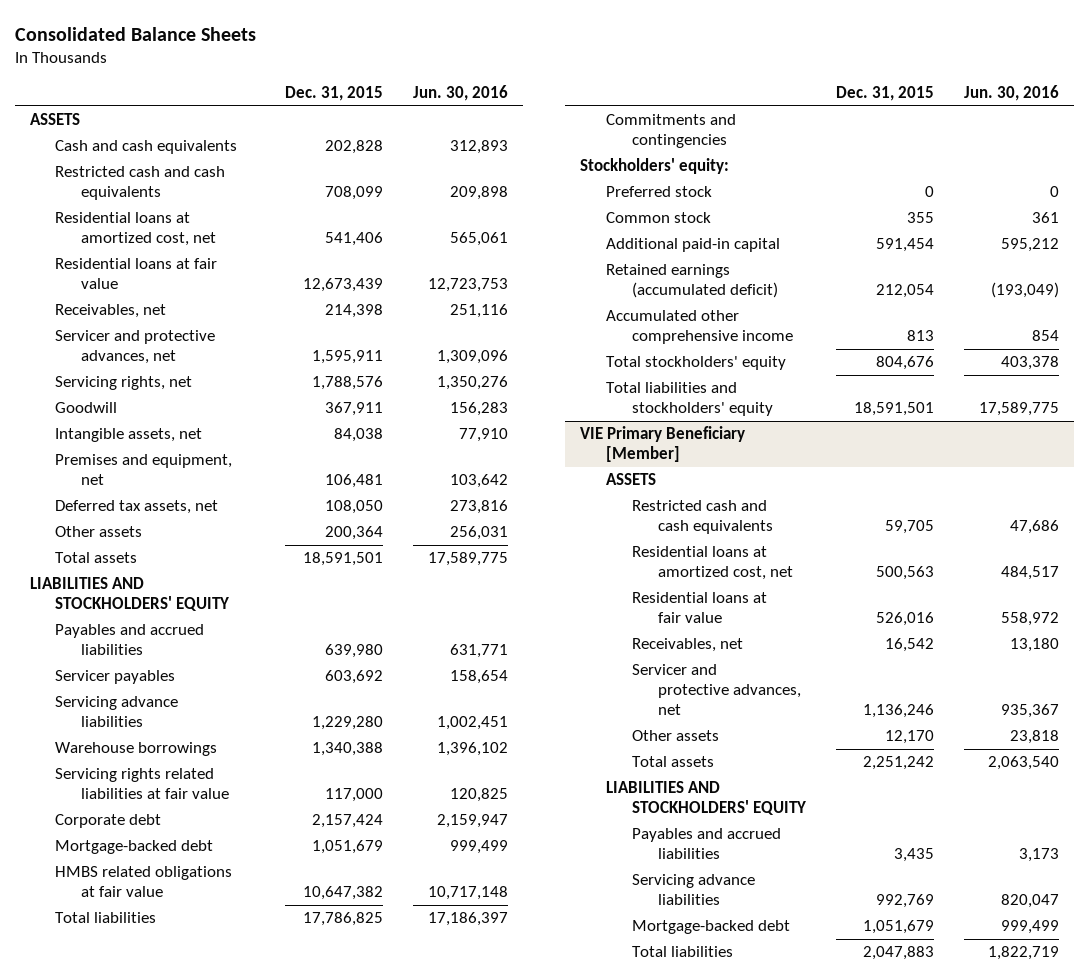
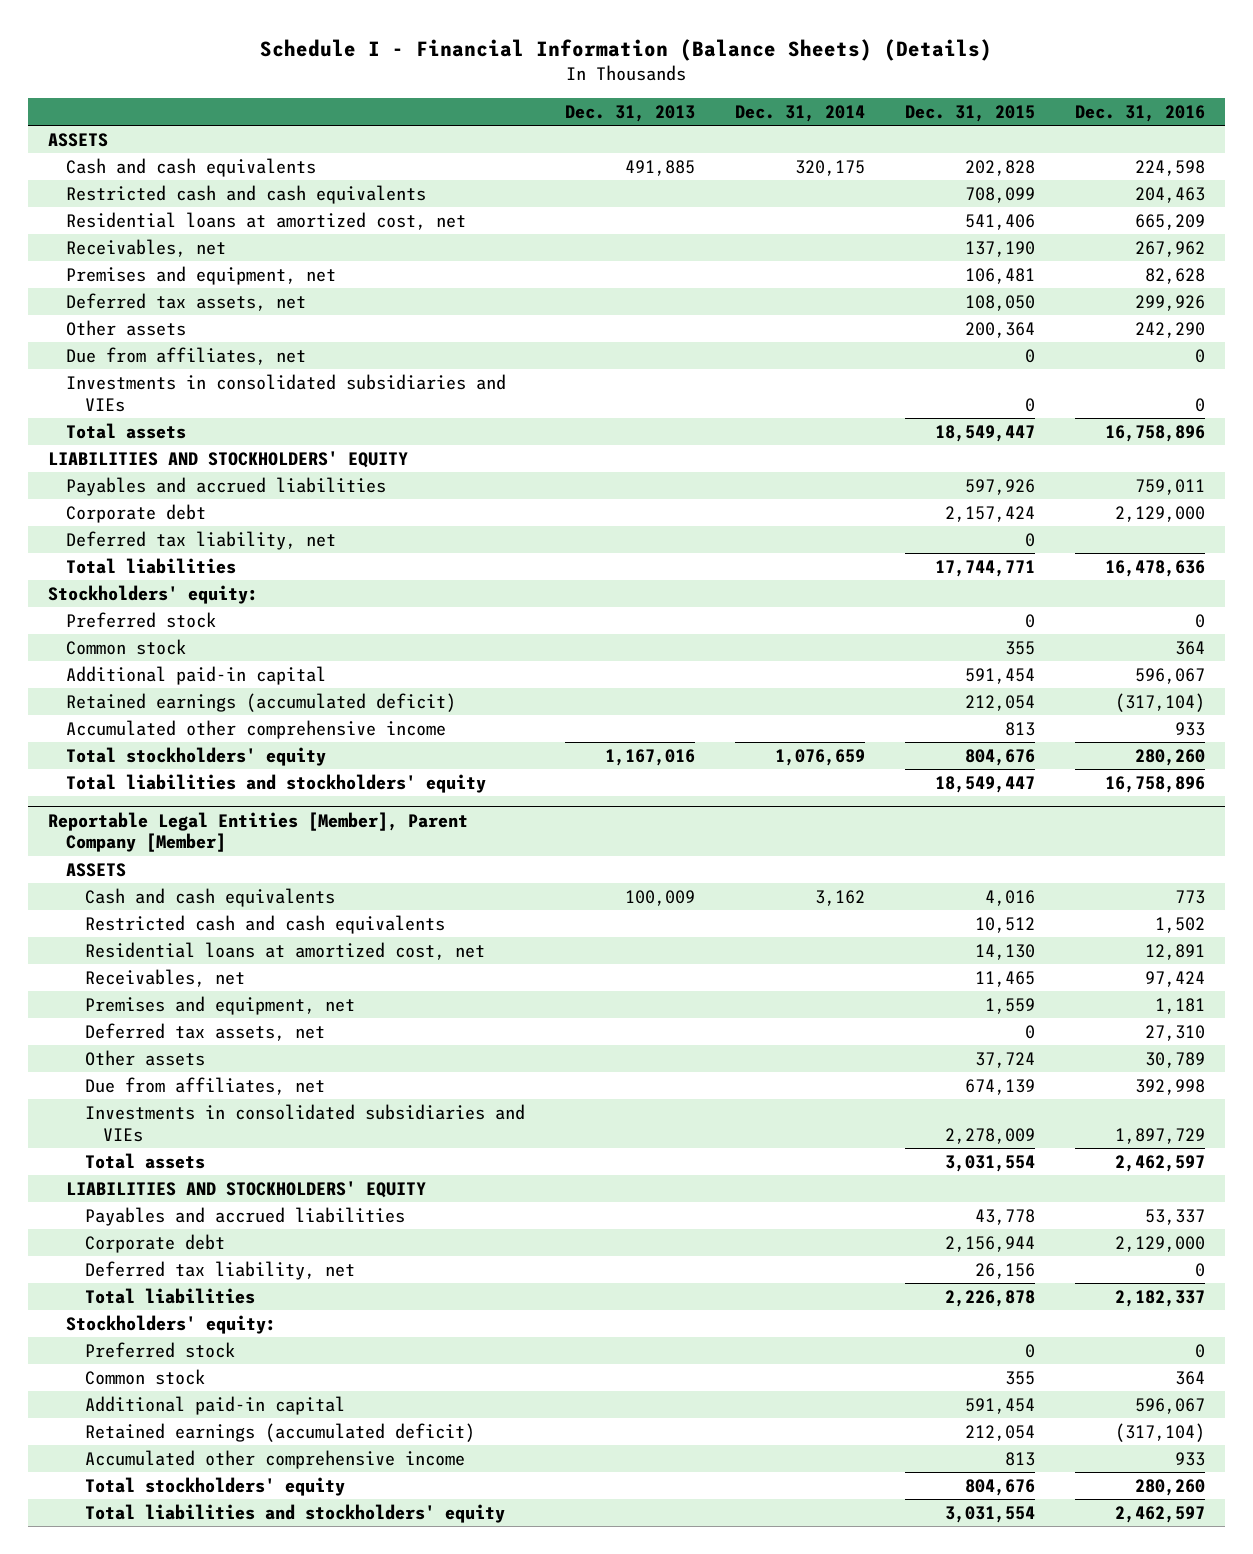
[14,26,256,41] Consolidated Balance Sheets -> [260,38,993,61] Schedule I - Financial Information (Balance Sheets) (Details)
[413,85,509,102] Jun. 30, 2016 -> none
none -> [564,104,695,122] Dec. 31, 2013
none -> [734,104,865,122] Dec. 31, 2014
none -> [1074,104,1205,122] Dec. 31, 2016
[55,258,218,290] Residential loans at fair value -> none
[55,330,216,365] Servicer and protective advances, net -> none
[55,376,193,391] Servicing rights, net -> none
[55,402,118,414] Goodwill -> none
[55,428,203,443] Intangible assets, net -> none
[325,304,384,319] 214,398 -> [964,240,1035,257] 137,190
none -> [66,346,307,365] Due from affiliates, net
none -> [66,373,507,412] Investments in consolidated subsidiaries and VIEs
[303,552,384,567] 18,591,501 -> [934,424,1035,442] 18,549,447
[55,670,176,685] Servicer payables -> none
[55,696,179,728] Servicing advance liabilities -> none
[55,742,218,757] Warehouse borrowings -> none
[55,768,230,800] Servicing rights related liabilities at fair value -> none
[325,644,384,659] 639,980 -> [964,478,1035,495] 597,926
[55,840,214,855] Mortgage-backed debt -> none
[55,866,233,898] HMBS related obligations at fair value -> none
[606,114,737,149] Commitments and contingencies -> none
none -> [66,530,337,550] Deferred tax liability, net
[303,912,384,927] 17,786,825 -> [934,559,1035,577] 17,744,771
[580,426,746,463] VIE Primary Beneficiary [Member] -> none
[854,402,935,417] 18,591,501 -> [934,775,1035,793] 18,549,447
none -> [48,811,469,853] Reportable Legal Entities [Member], Parent Company [Member]
[631,592,767,624] Residential loans at fair value -> none
[631,664,801,716] Servicer and protective advances, net -> none
none -> [84,887,335,907] Cash and cash equivalents
[885,520,935,535] 59,705 -> [974,916,1035,933] 10,512
[876,566,935,581] 500,563 -> [974,943,1035,960] 14,130
[885,638,935,653] 16,542 -> [974,970,1035,987] 11,465
none -> [84,995,355,1015] Premises and equipment, net
none -> [84,1022,325,1041] Deferred tax assets, net
[885,730,935,745] 12,170 -> [974,1051,1035,1068] 37,724
none -> [84,1076,325,1095] Due from affiliates, net
none -> [84,1103,525,1142] Investments in consolidated subsidiaries and VIEs
[863,756,935,771] 2,251,242 -> [944,1154,1035,1172] 3,031,554
[631,874,755,906] Servicing advance liabilities -> none
[631,920,790,935] Mortgage-backed debt -> none
[894,848,935,863] 3,435 -> [974,1208,1035,1225] 43,778
none -> [84,1233,225,1253] Corporate debt
none -> [84,1260,355,1280] Deferred tax liability, net
[863,946,935,961] 2,047,883 -> [944,1289,1035,1307] 2,226,878
none -> [66,1314,277,1334] Stockholders' equity:
none -> [84,1341,235,1358] Preferred stock
none -> [84,1368,205,1385] Common stock
none -> [84,1395,345,1415] Additional paid-in capital
none -> [84,1422,475,1442] Retained earnings (accumulated deficit)
none -> [84,1449,465,1469] Accumulated other comprehensive income
none -> [84,1476,345,1496] Total stockholders' equity
none -> [84,1503,505,1523] Total liabilities and stockholders' equity

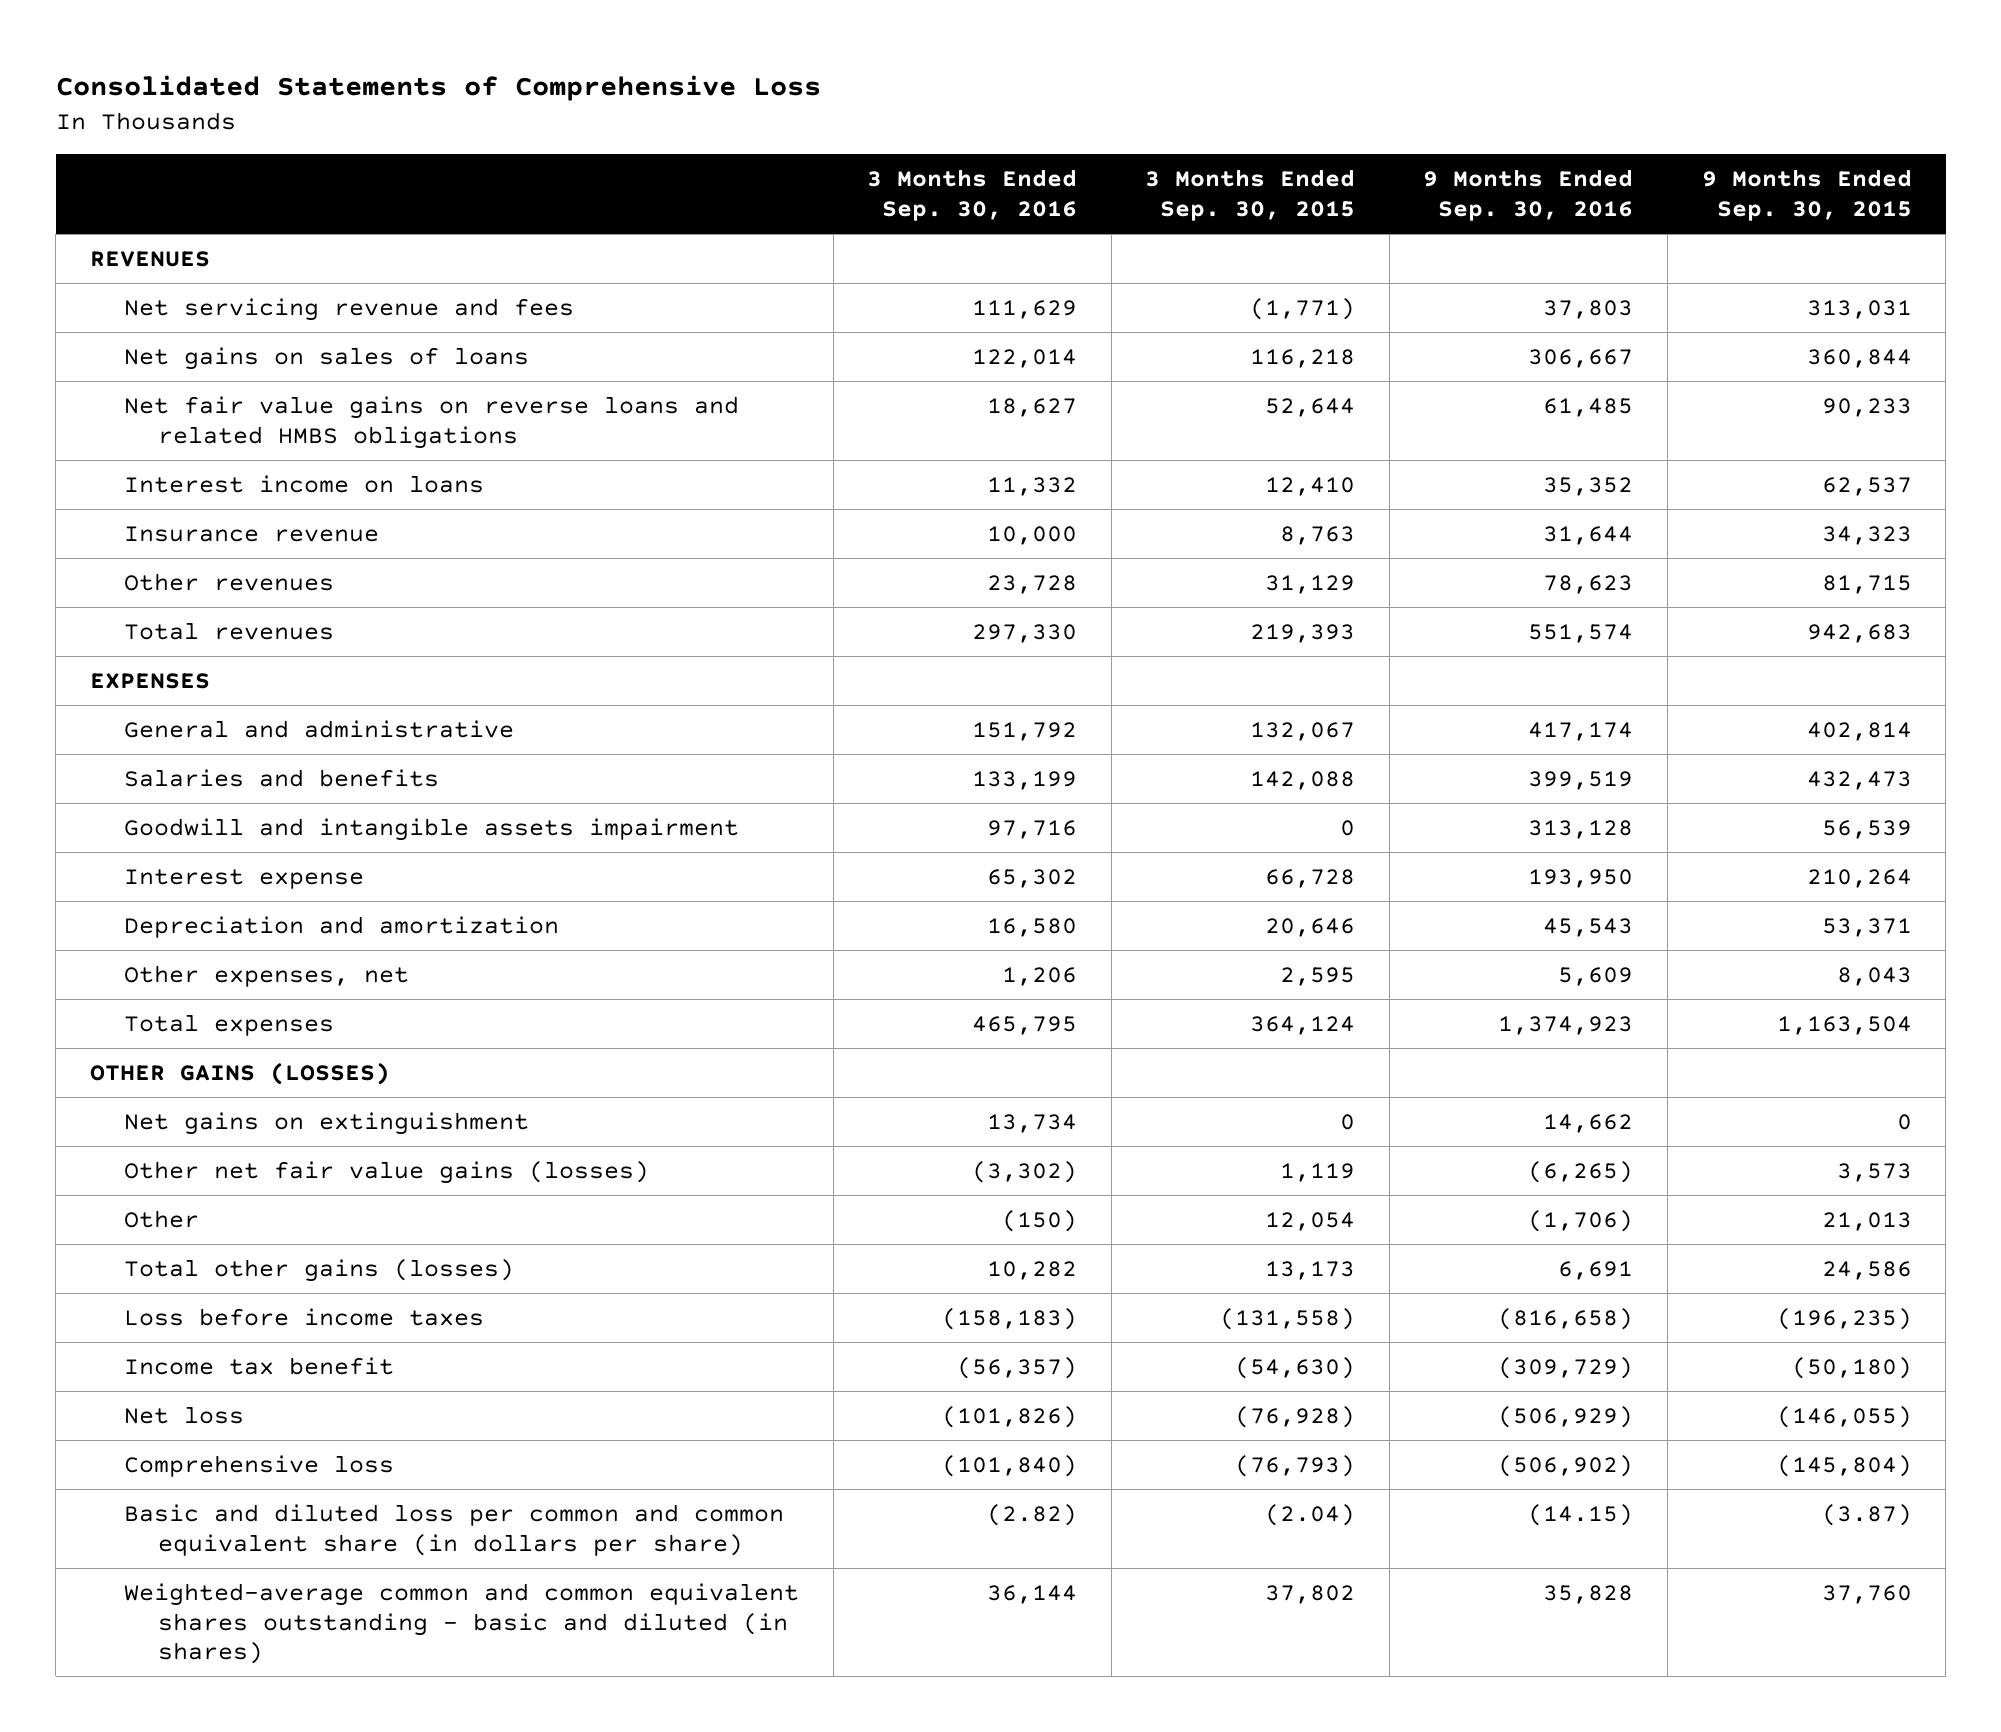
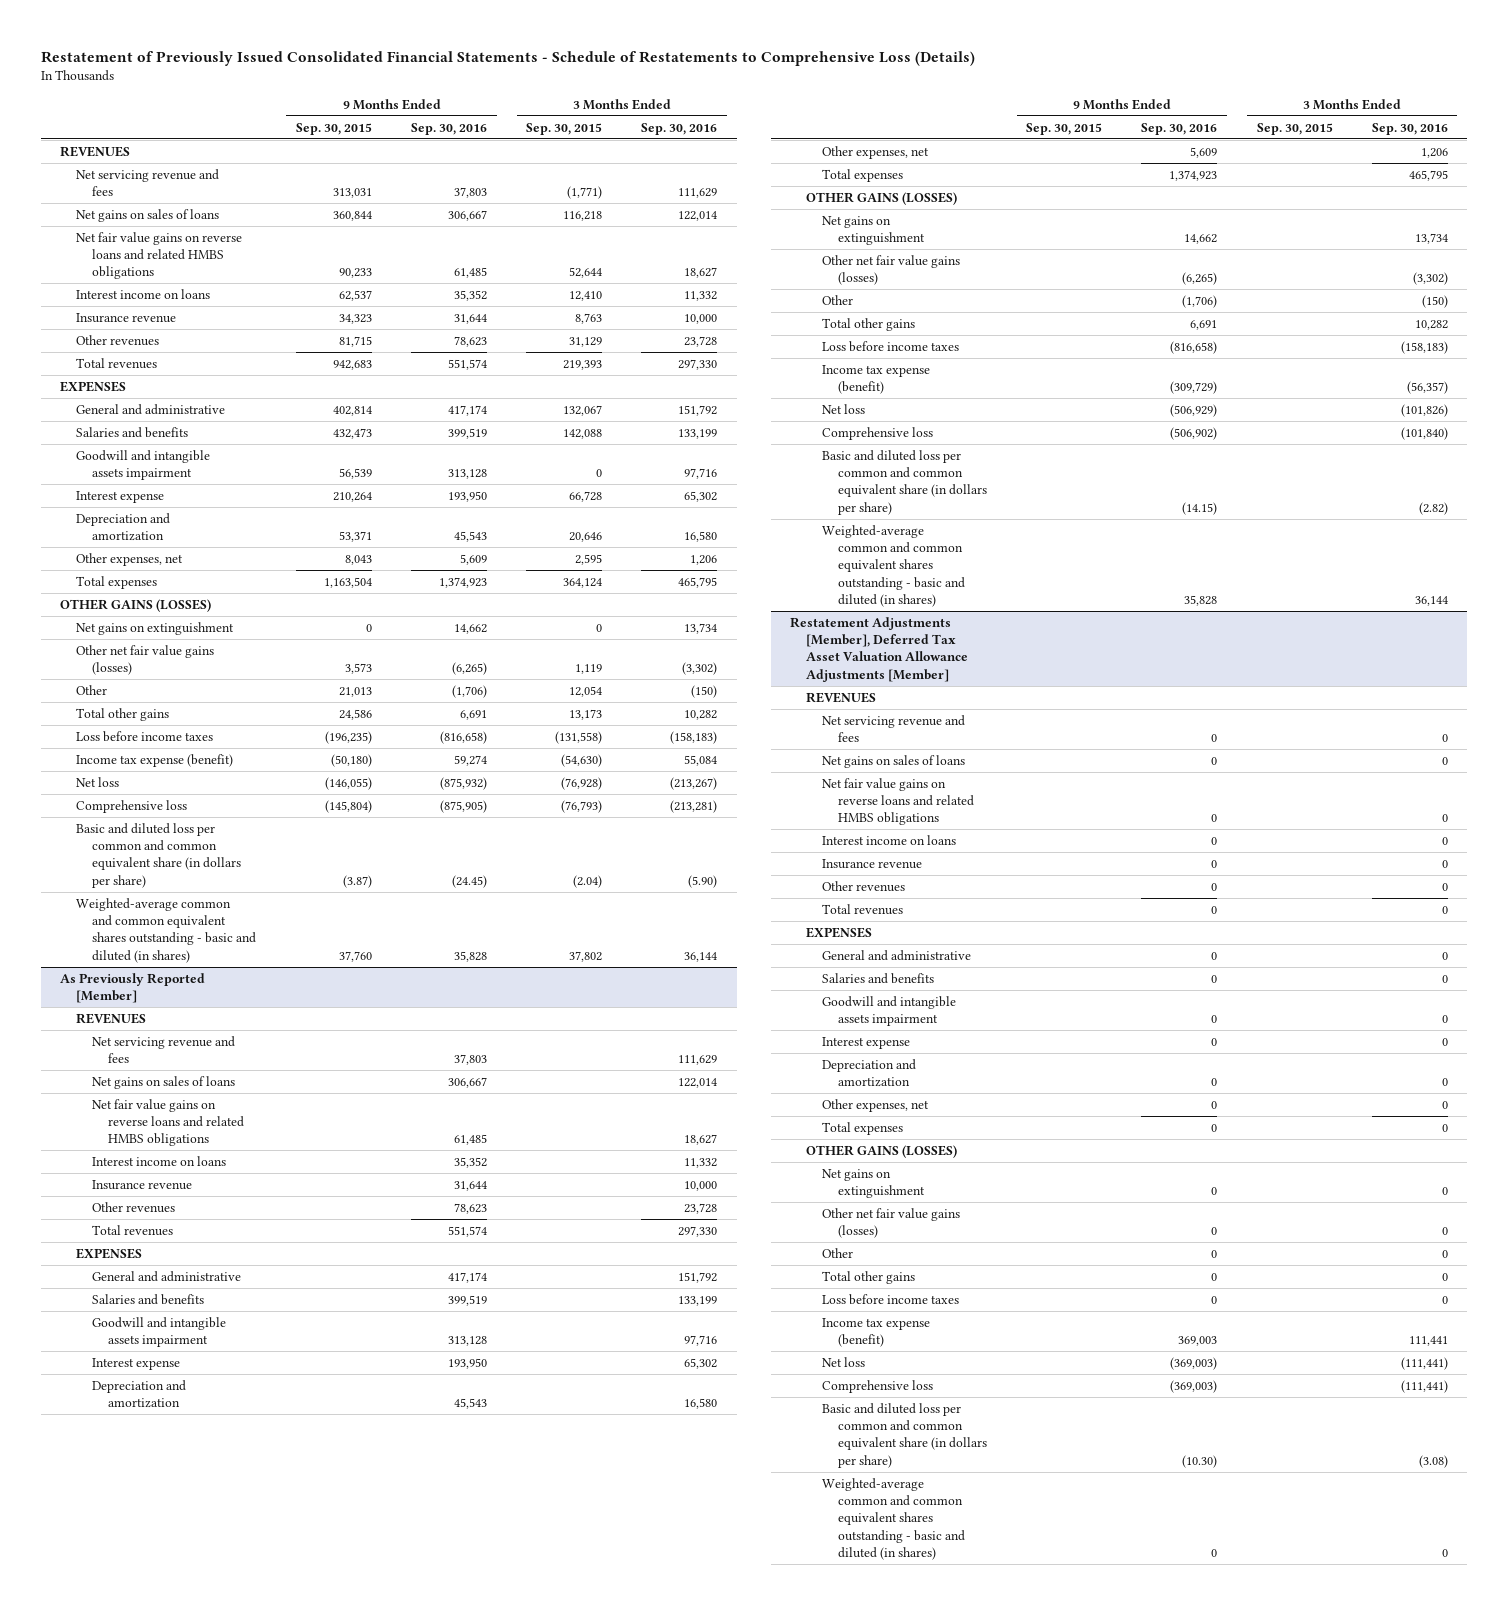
[55,74,821,101] Consolidated Statements of Comprehensive Loss -> [40,50,975,66] Restatement of Previously Issued Consolidated Financial Statements - Schedule of Restatements to Comprehensive Loss (Details)
[123,1258,514,1282] Total other gains (losses) -> [76,707,170,721] Total other gains
[123,1356,394,1375] Income tax benefit -> [76,753,234,767] Income tax expense (benefit)
[957,1356,1078,1379] (56,357) -> [684,754,718,766] 55,084
[1498,1356,1634,1379] (309,729) -> [454,754,488,766] 59,274
[942,1405,1078,1428] (101,826) -> [670,776,718,790] (213,267)
[1498,1405,1634,1428] (506,929) -> [440,776,488,790] (875,932)
[942,1454,1078,1477] (101,840) -> [670,799,718,813] (213,281)
[1498,1454,1634,1477] (506,902) -> [440,799,488,813] (875,905)
[987,1503,1078,1526] (2.82) -> [688,874,718,888] (5.90)
[1528,1503,1634,1526] (14.15) -> [452,874,488,888] (24.45)
none -> [60,972,206,1004] As Previously Reported [Member]
none -> [76,1012,147,1024] REVENUES
none -> [92,1035,236,1064] Net servicing revenue and fees
none -> [92,1075,236,1089] Net gains on sales of loans
none -> [92,1098,245,1147] Net fair value gains on reverse loans and related HMBS obligations
none -> [92,1155,227,1166] Interest income on loans
none -> [92,1179,193,1190] Insurance revenue
none -> [92,1201,176,1213] Other revenues
none -> [92,1224,174,1236] Total revenues
none -> [76,1247,143,1259] EXPENSES
none -> [92,1270,242,1282] General and administrative
none -> [92,1293,205,1305] Salaries and benefits
none -> [92,1316,227,1348] Goodwill and intangible assets impairment
none -> [92,1357,181,1370] Interest expense
none -> [92,1379,187,1409] Depreciation and amortization
none -> [822,145,930,159] Other expenses, net
none -> [822,168,904,182] Total expenses
none -> [806,191,958,205] OTHER GAINS (LOSSES)
none -> [822,215,926,246] Net gains on extinguishment
none -> [822,254,961,286] Other net fair value gains (losses)
none -> [822,294,854,305] Other
none -> [822,317,916,331] Total other gains
none -> [822,340,960,352] Loss before income taxes
none -> [822,364,931,395] Income tax expense (benefit)
none -> [822,403,866,414] Net loss
none -> [822,426,934,440] Comprehensive loss
none -> [822,449,988,515] Basic and diluted loss per common and common equivalent share (in dollars per share)
none -> [822,524,966,608] Weighted-average common and common equivalent shares outstanding - basic and diluted (in shares)
none -> [790,616,969,682] Restatement Adjustments [Member], Deferred Tax Asset Valuation Allowance Adjustments [Member]
none -> [806,691,877,703] REVENUES
none -> [822,714,966,743] Net servicing revenue and fees
none -> [822,754,966,768] Net gains on sales of loans
none -> [822,777,975,826] Net fair value gains on reverse loans and related HMBS obligations
none -> [822,834,957,845] Interest income on loans
none -> [822,858,923,869] Insurance revenue
none -> [822,880,906,892] Other revenues
none -> [822,903,904,915] Total revenues
none -> [806,926,873,938] EXPENSES
none -> [822,949,972,961] General and administrative
none -> [822,972,935,984] Salaries and benefits
none -> [822,995,957,1027] Goodwill and intangible assets impairment
none -> [822,1036,911,1049] Interest expense
none -> [822,1058,917,1088] Depreciation and amortization
none -> [822,1098,930,1112] Other expenses, net
none -> [822,1121,904,1135] Total expenses
none -> [806,1144,958,1158] OTHER GAINS (LOSSES)
none -> [822,1168,926,1199] Net gains on extinguishment
none -> [822,1207,961,1239] Other net fair value gains (losses)
none -> [822,1247,854,1258] Other
none -> [822,1270,916,1284] Total other gains
none -> [822,1293,960,1305] Loss before income taxes
none -> [822,1317,931,1348] Income tax expense (benefit)
none -> [822,1356,866,1367] Net loss
none -> [822,1379,934,1393] Comprehensive loss
none -> [822,1402,988,1468] Basic and diluted loss per common and common equivalent share (in dollars per share)
none -> [822,1477,966,1561] Weighted-average common and common equivalent shares outstanding - basic and diluted (in shares)

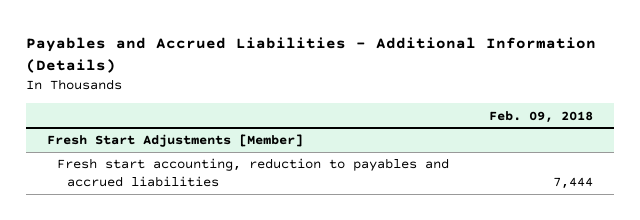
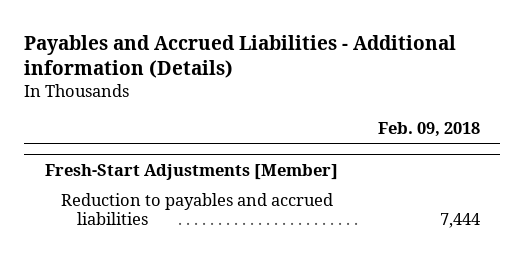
[26,37,597,74] Payables and Accrued Liabilities - Additional Information (Details) -> [24,34,457,79] Payables and Accrued Liabilities - Additional information (Details)
[46,134,303,148] Fresh Start Adjustments [Member] -> [44,163,338,180] Fresh-Start Adjustments [Member]
[56,158,449,187] Fresh start accounting, reduction to payables and accrued liabilities -> [60,193,333,226] Reduction to payables and accrued liabilities

